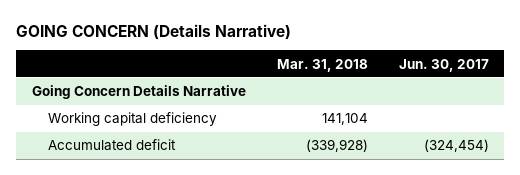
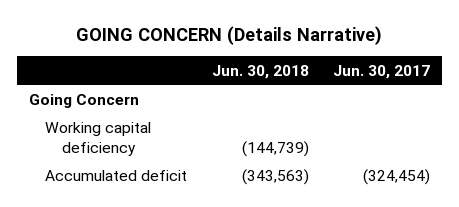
[276,58,368,72] Mar. 31, 2018 -> none
none -> [211,64,309,79] Jun. 30, 2018
[31,85,246,100] Going Concern Details Narrative -> [29,94,140,109] Going Concern

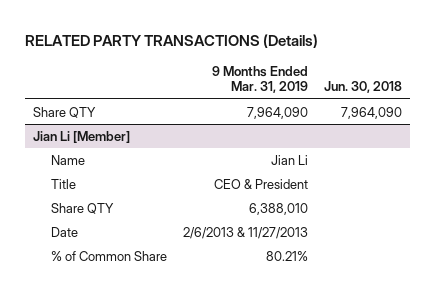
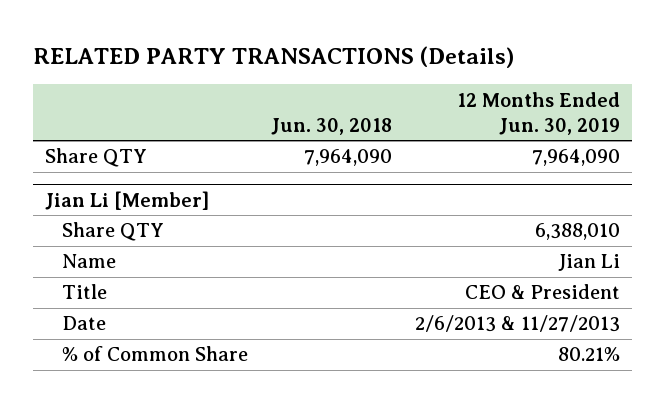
[211,65,308,94] 9 Months Ended Mar. 31, 2019 -> none
none -> [457,91,621,135] 12 Months Ended Jun. 30, 2019
[50,202,114,214] Share QTY -> [61,222,164,242] Share QTY

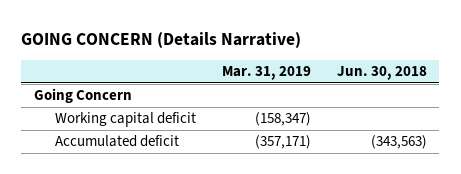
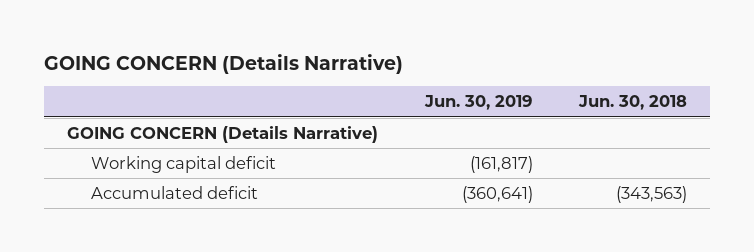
[221,66,311,81] Mar. 31, 2019 -> none
none -> [423,95,533,111] Jun. 30, 2019
[34,88,133,104] Going Concern -> [67,126,379,144] GOING CONCERN (Details Narrative)

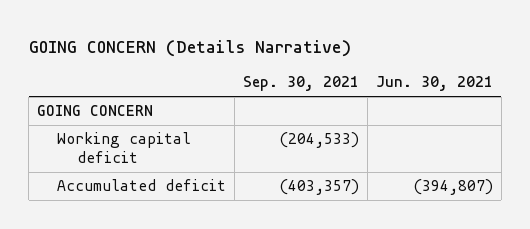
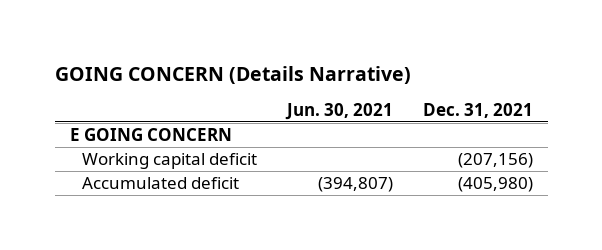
[243,76,360,92] Sep. 30, 2021 -> none
none -> [422,102,533,118] Dec. 31, 2021
[37,105,154,117] GOING CONCERN -> [69,128,232,142] E GOING CONCERN

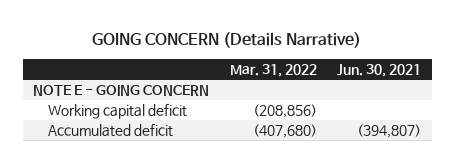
[422,102,533,118] Dec. 31, 2021 -> none
none -> [229,64,317,78] Mar. 31, 2022
[69,128,232,142] E GOING CONCERN -> [33,85,210,97] NOTE E - GOING CONCERN

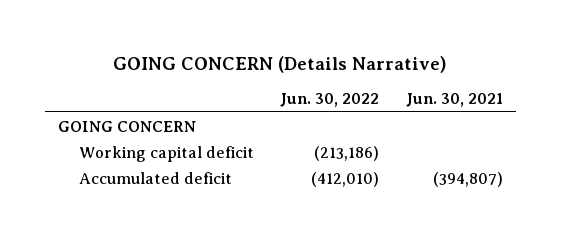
[229,64,317,78] Mar. 31, 2022 -> none
none -> [280,93,380,108] Jun. 30, 2022
[33,85,210,97] NOTE E - GOING CONCERN -> [58,120,197,132] GOING CONCERN

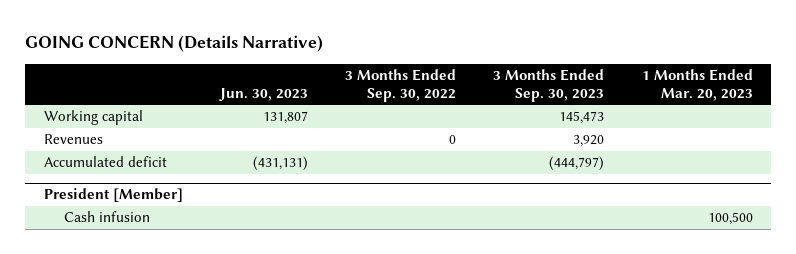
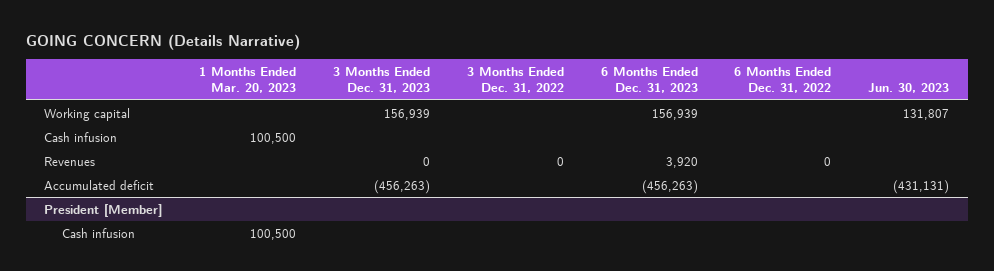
[345,68,457,102] 3 Months Ended Sep. 30, 2022 -> none
[493,68,605,102] 3 Months Ended Sep. 30, 2023 -> none
none -> [333,67,431,93] 3 Months Ended Dec. 31, 2023
none -> [466,67,564,93] 3 Months Ended Dec. 31, 2022
none -> [600,67,698,93] 6 Months Ended Dec. 31, 2023
none -> [734,67,832,93] 6 Months Ended Dec. 31, 2022
none -> [44,131,118,142] Cash infusion

